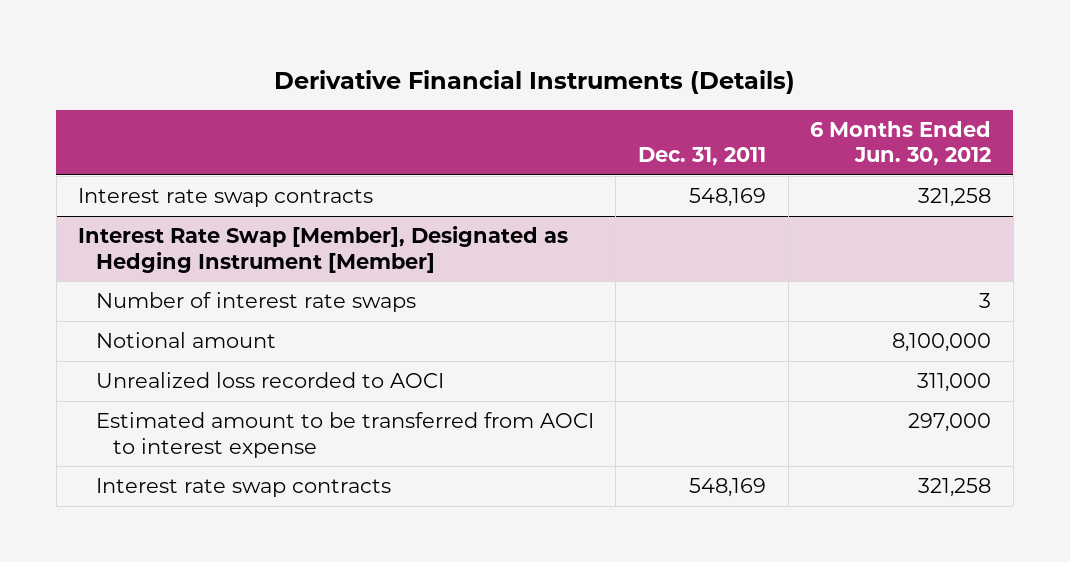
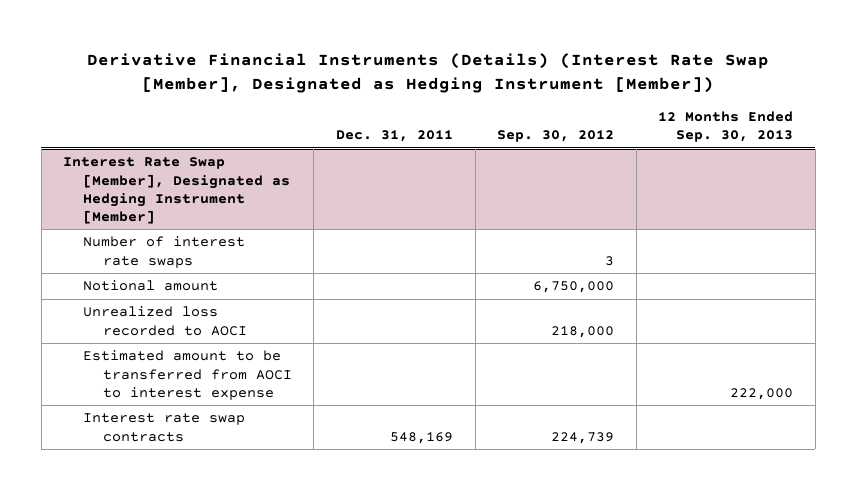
[273,69,795,94] Derivative Financial Instruments (Details) -> [87,52,770,93] Derivative Financial Instruments (Details) (Interest Rate Swap [Member], Designated as Hedging Instrument [Member])
[810,121,992,167] 6 Months Ended Jun. 30, 2012 -> none
none -> [497,130,615,143] Sep. 30, 2012
none -> [658,111,794,143] 12 Months Ended Sep. 30, 2013
[78,188,374,208] Interest rate swap contracts -> none

